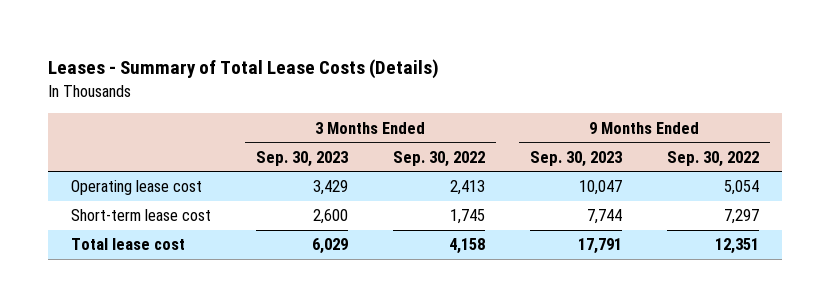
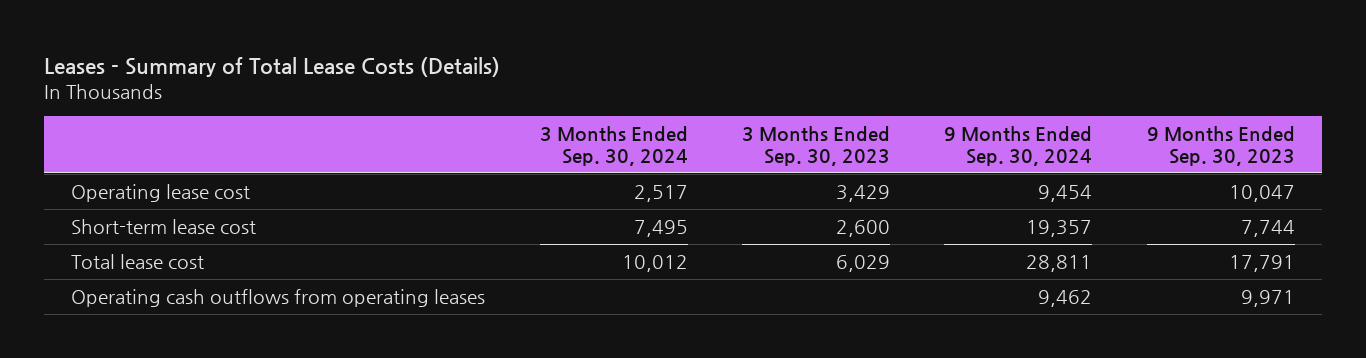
[392,150,485,167] Sep. 30, 2022 -> none
[667,150,760,167] Sep. 30, 2022 -> none
none -> [539,126,688,166] 3 Months Ended Sep. 30, 2024
none -> [944,126,1093,166] 9 Months Ended Sep. 30, 2024
none -> [71,289,486,308] Operating cash outflows from operating leases

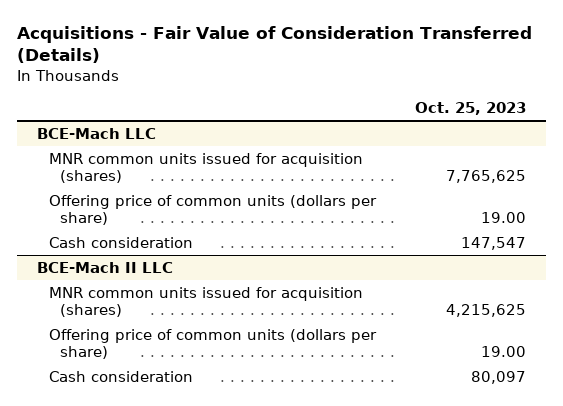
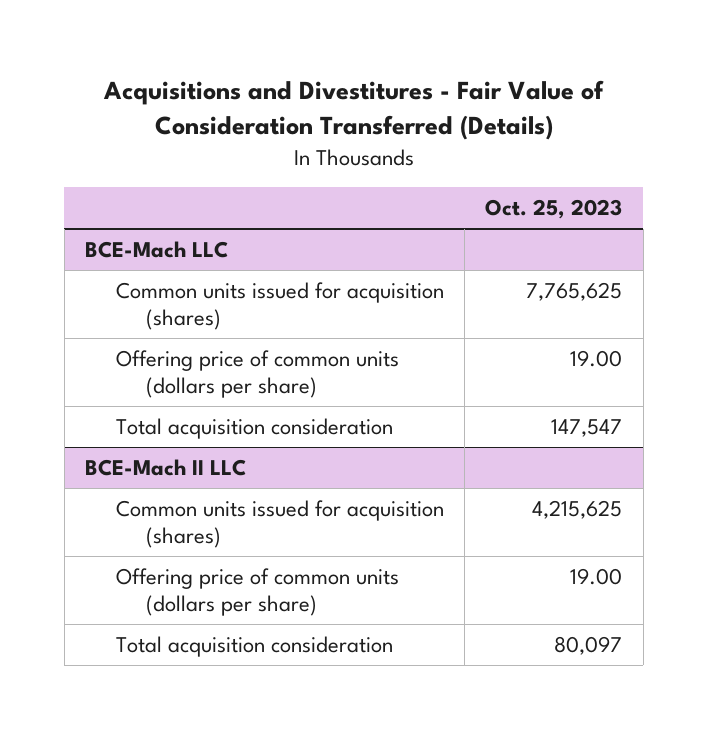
[16,25,532,64] Acquisitions - Fair Value of Consideration Transferred (Details) -> [102,80,604,141] Acquisitions and Divestitures - Fair Value of Consideration Transferred (Details)
[48,152,363,183] MNR common units issued for acquisition (shares) -> [115,281,444,331] Common units issued for acquisition (shares)
[48,236,193,248] Cash consideration -> [115,417,393,439] Total acquisition consideration
[48,286,363,317] MNR common units issued for acquisition (shares) -> [115,499,444,549] Common units issued for acquisition (shares)
[48,370,193,382] Cash consideration -> [115,635,393,657] Total acquisition consideration

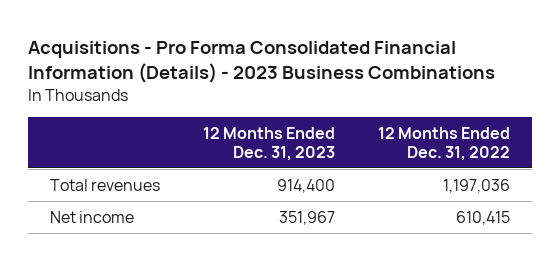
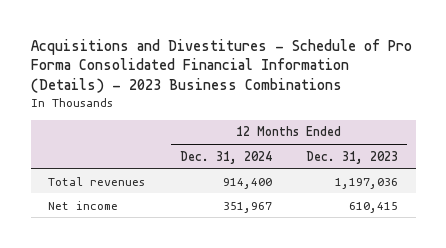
[28,40,496,83] Acquisitions - Pro Forma Consolidated Financial Information (Details) - 2023 Business Combinations -> [30,38,412,94] Acquisitions and Divestitures - Schedule of Pro Forma Consolidated Financial Information (Details) - 2023 Business Combinations
[378,126,511,161] 12 Months Ended Dec. 31, 2022 -> none
none -> [179,150,272,164] Dec. 31, 2024
[277,178,336,193] 914,400 -> [335,177,399,189] 1,197,036
[279,210,336,225] 351,967 -> [349,201,399,213] 610,415

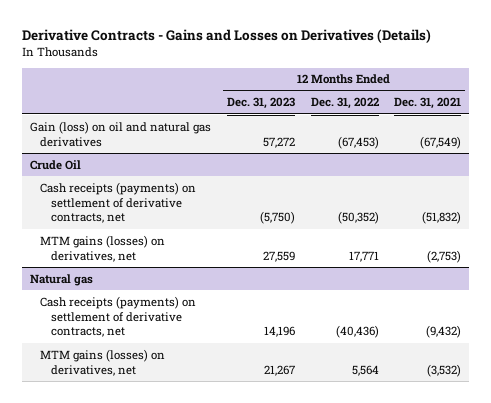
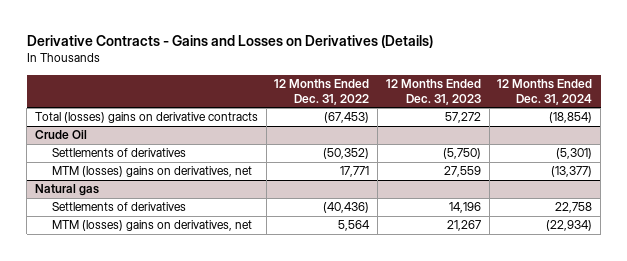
[394,97,462,110] Dec. 31, 2021 -> none
none -> [497,79,593,105] 12 Months Ended Dec. 31, 2024
[29,120,211,147] Gain (loss) on oil and natural gas derivatives -> [35,112,259,124] Total (losses) gains on derivative contracts
[40,181,197,224] Cash receipts (payments) on settlement of derivative contracts, net -> [52,148,187,158] Settlements of derivatives
[40,234,166,262] MTM gains (losses) on derivatives, net -> [52,166,253,178] MTM (losses) gains on derivatives, net
[40,295,197,338] Cash receipts (payments) on settlement of derivative contracts, net -> [52,202,187,212] Settlements of derivatives
[40,348,166,376] MTM gains (losses) on derivatives, net -> [52,220,253,232] MTM (losses) gains on derivatives, net

